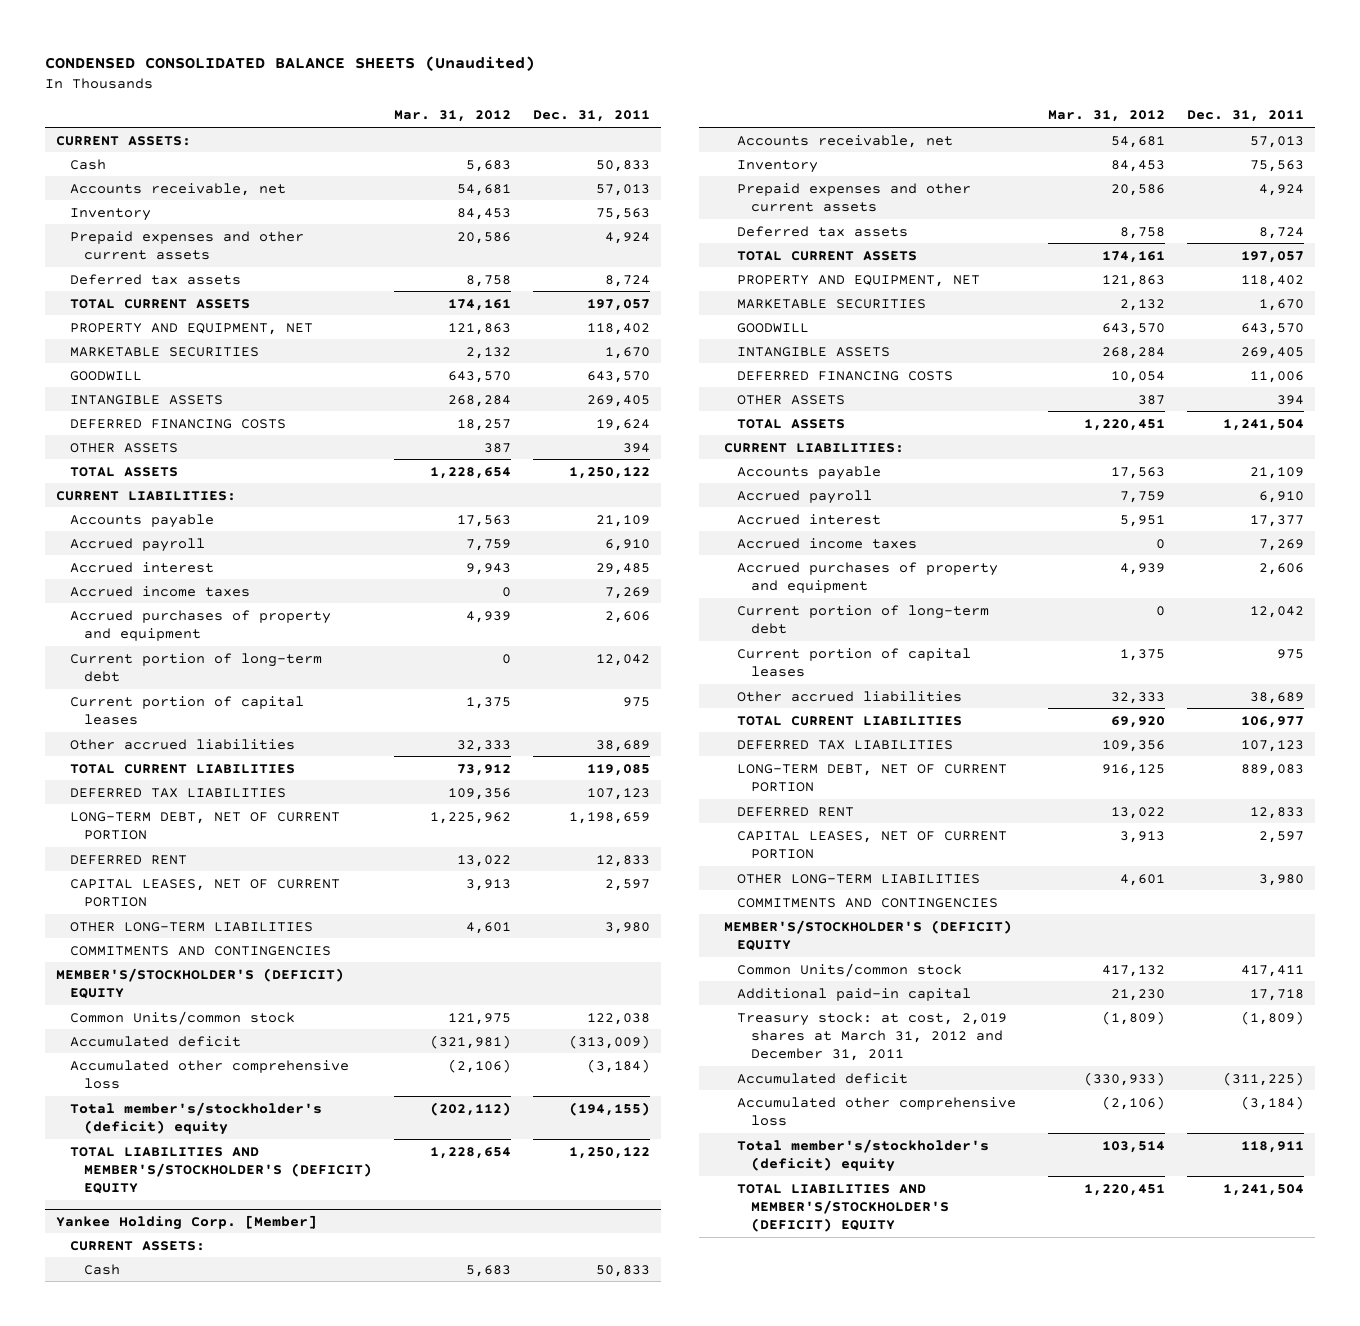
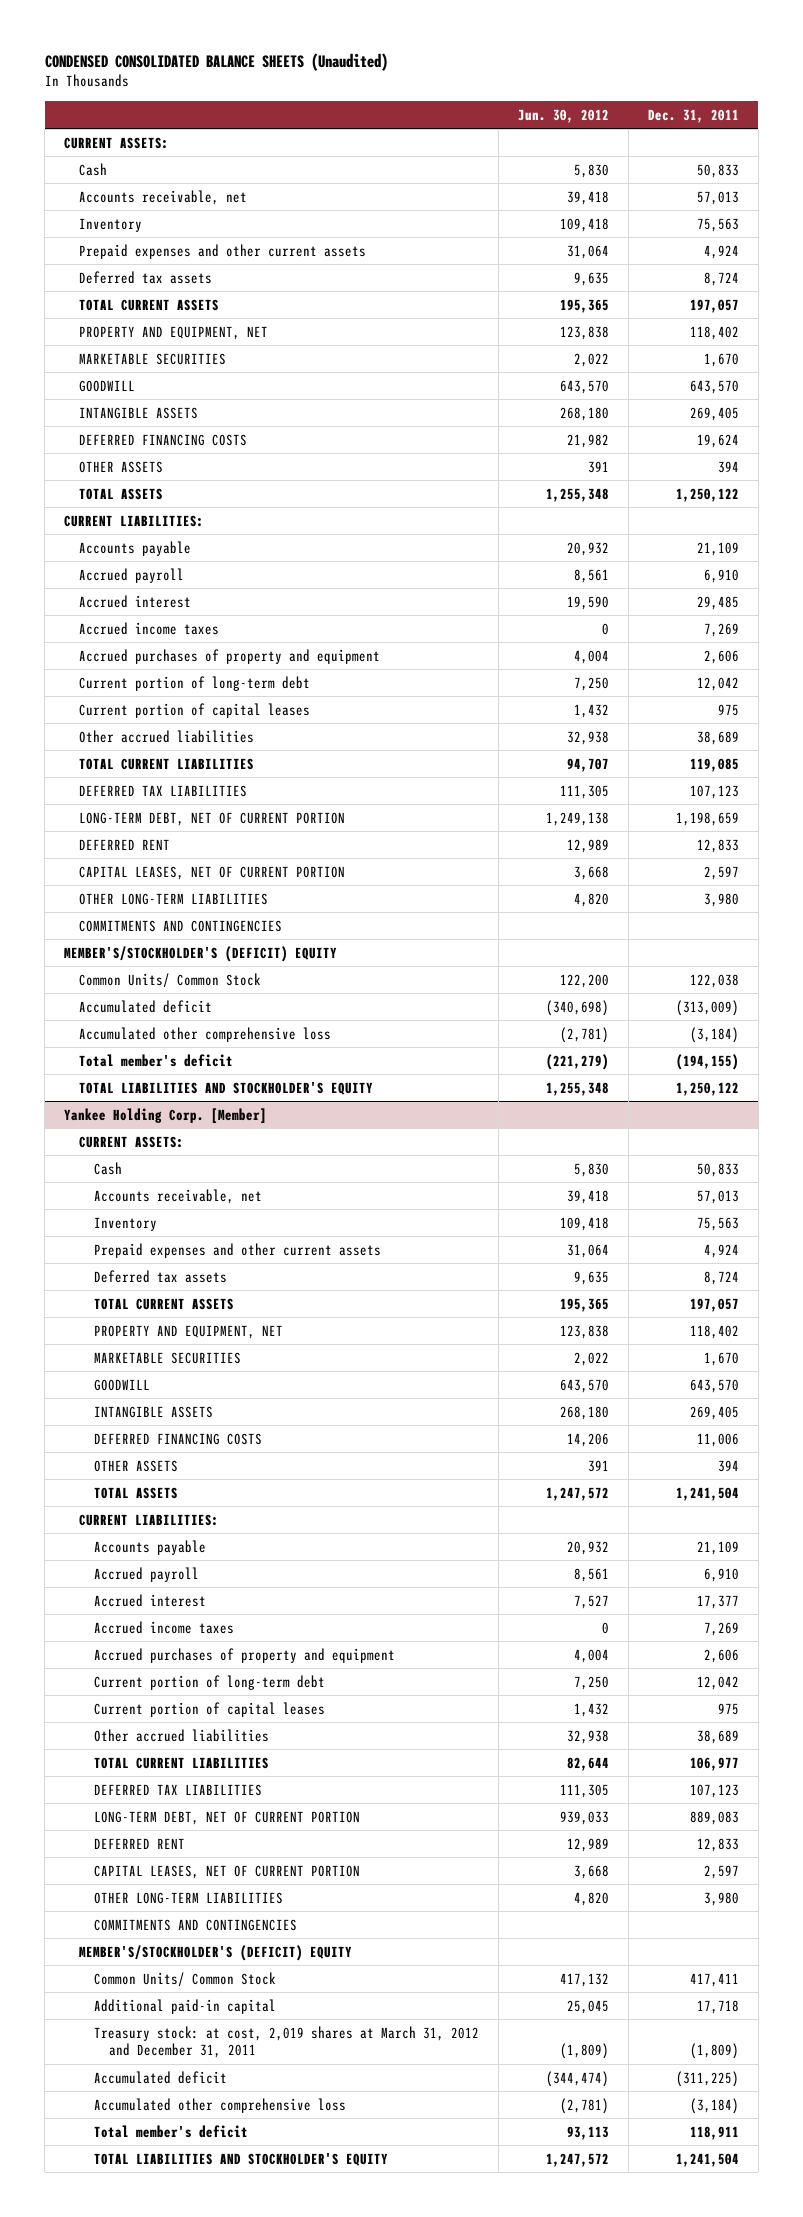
[393,110,511,123] Mar. 31, 2012 -> none
none -> [517,108,609,123] Jun. 30, 2012
[69,1010,295,1025] Common Units/common stock -> [79,972,262,988] Common Units/ Common Stock
[69,1101,322,1135] Total member's/stockholder's (deficit) equity -> [79,1053,234,1067] Total member's deficit
[69,1146,372,1194] TOTAL LIABILITIES AND MEMBER'S/STOCKHOLDER'S (DEFICIT) EQUITY -> [79,1081,374,1095] TOTAL LIABILITIES AND STOCKHOLDER'S EQUITY
[737,962,963,977] Common Units/common stock -> [94,1971,277,1987] Common Units/ Common Stock
[737,1138,990,1172] Total member's/stockholder's (deficit) equity -> [94,2124,249,2138] Total member's deficit
[737,1183,950,1232] TOTAL LIABILITIES AND MEMBER'S/STOCKHOLDER'S (DEFICIT) EQUITY -> [94,2152,389,2166] TOTAL LIABILITIES AND STOCKHOLDER'S EQUITY

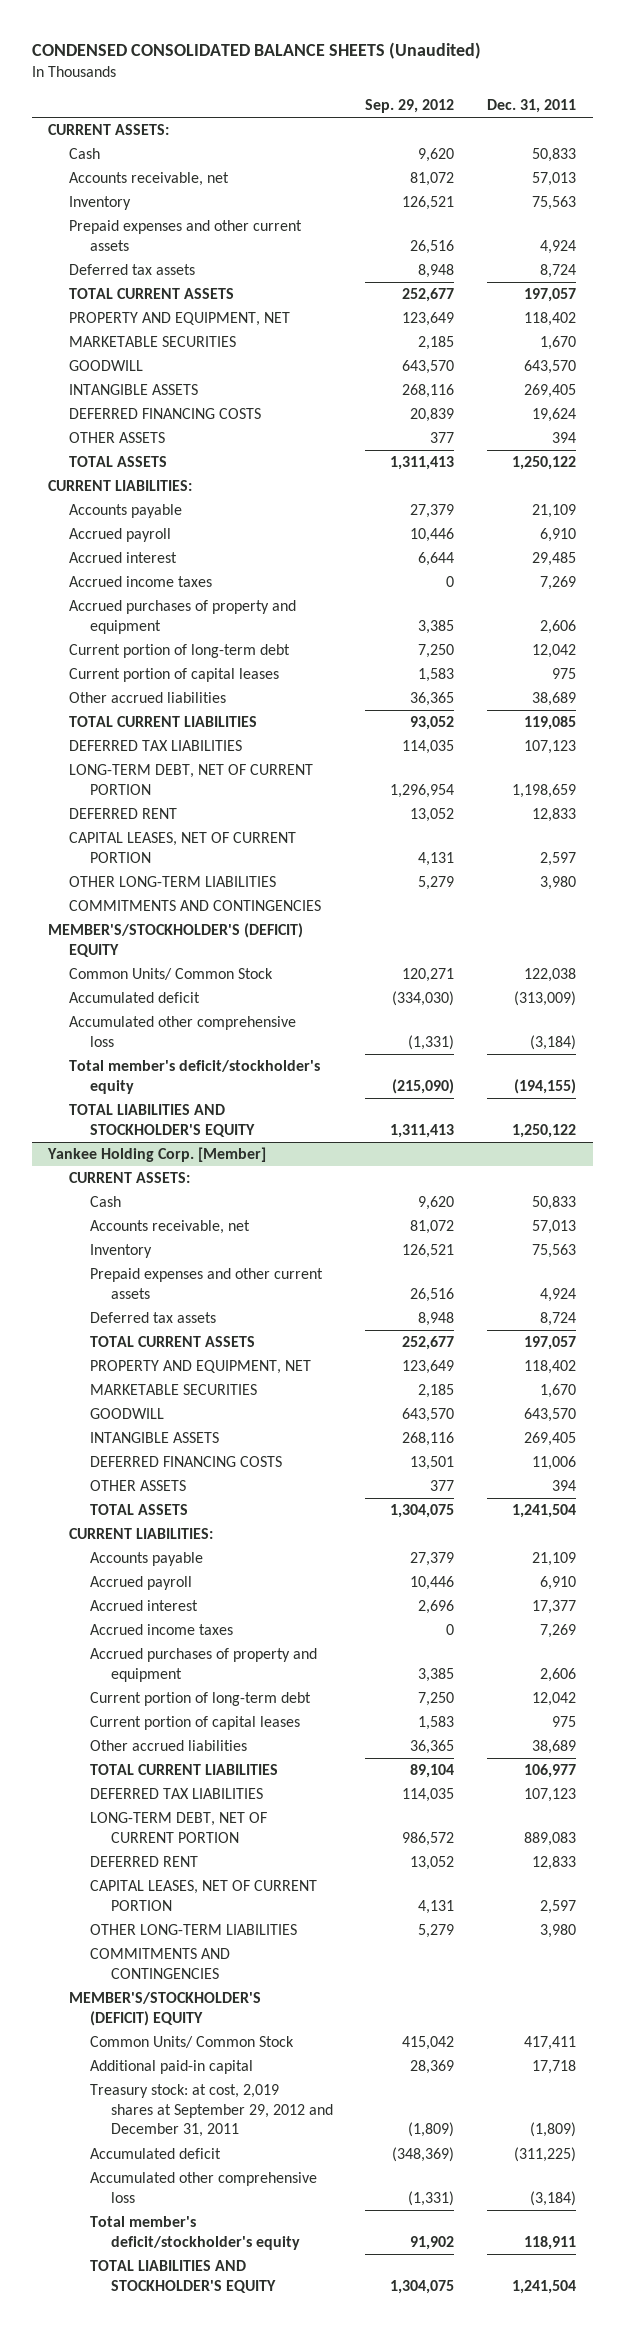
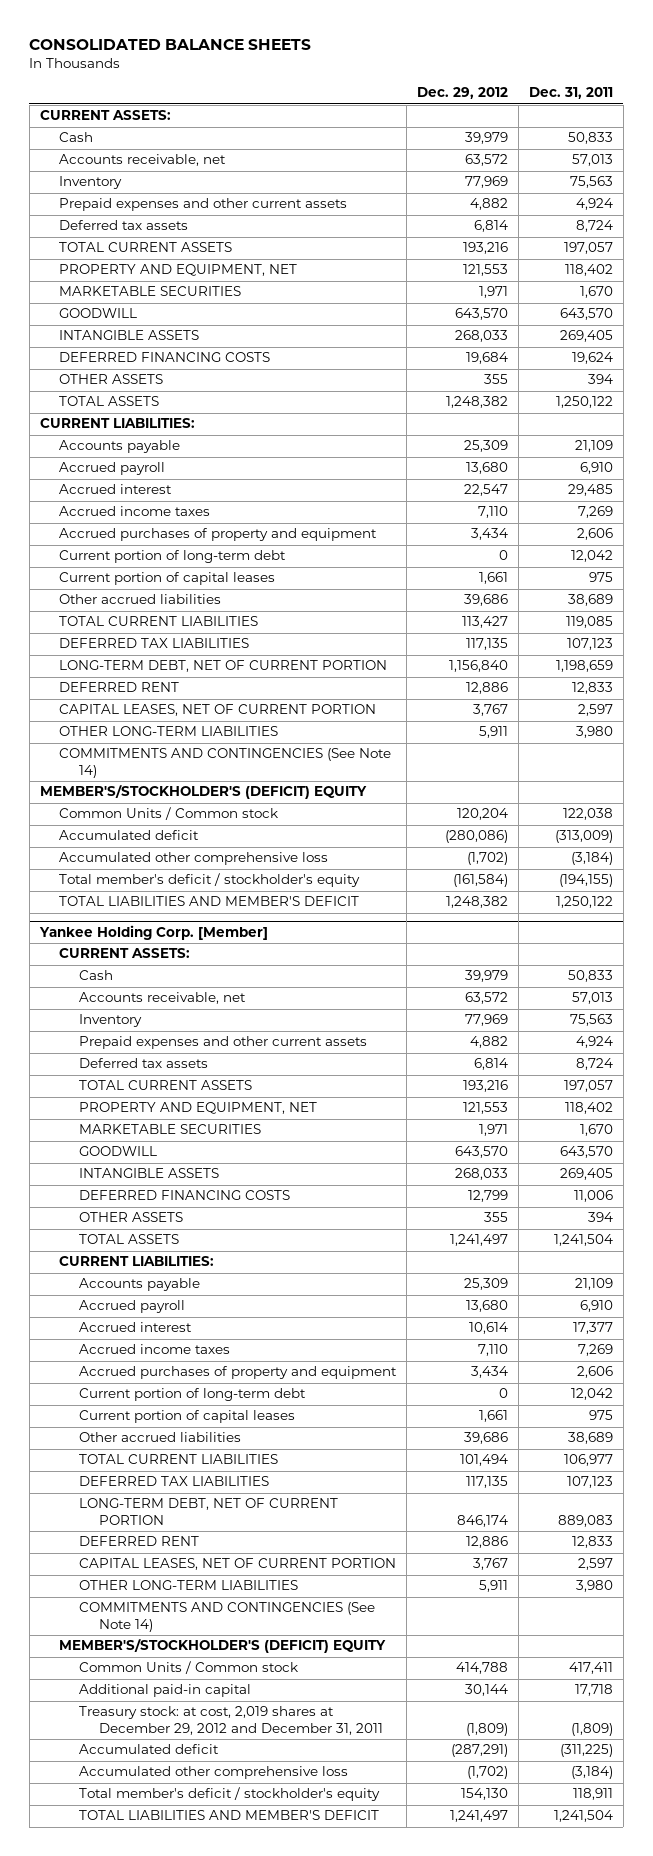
[31,41,481,59] CONDENSED CONSOLIDATED BALANCE SHEETS (Unaudited) -> [29,39,312,51] CONSOLIDATED BALANCE SHEETS
[365,98,455,113] Sep. 29, 2012 -> none
none -> [416,87,508,100] Dec. 29, 2012
[69,900,322,912] COMMITMENTS AND CONTINGENCIES -> [59,748,392,778] COMMITMENTS AND CONTINGENCIES (See Note 14)
[69,968,274,981] Common Units/ Common Stock -> [59,807,279,821] Common Units / Common stock
[69,1060,321,1094] Total member's deficit/stockholder's equity -> [59,873,361,888] Total member's deficit / stockholder's equity
[69,1104,255,1137] TOTAL LIABILITIES AND STOCKHOLDER'S EQUITY -> [59,896,360,907] TOTAL LIABILITIES AND MEMBER'S DEFICIT
[89,1948,230,1979] COMMITMENTS AND CONTINGENCIES -> [78,1602,375,1632] COMMITMENTS AND CONTINGENCIES (See Note 14)
[89,2036,294,2049] Common Units/ Common Stock -> [78,1661,298,1675] Common Units / Common stock
[89,2084,333,2138] Treasury stock: at cost, 2,019 shares at September 29, 2012 and December 31, 2011 -> [78,1706,383,1735] Treasury stock: at cost, 2,019 shares at December 29, 2012 and December 31, 2011
[89,2216,300,2250] Total member's deficit/stockholder's equity -> [78,1787,380,1802] Total member's deficit / stockholder's equity
[89,2260,276,2293] TOTAL LIABILITIES AND STOCKHOLDER'S EQUITY -> [78,1810,379,1821] TOTAL LIABILITIES AND MEMBER'S DEFICIT

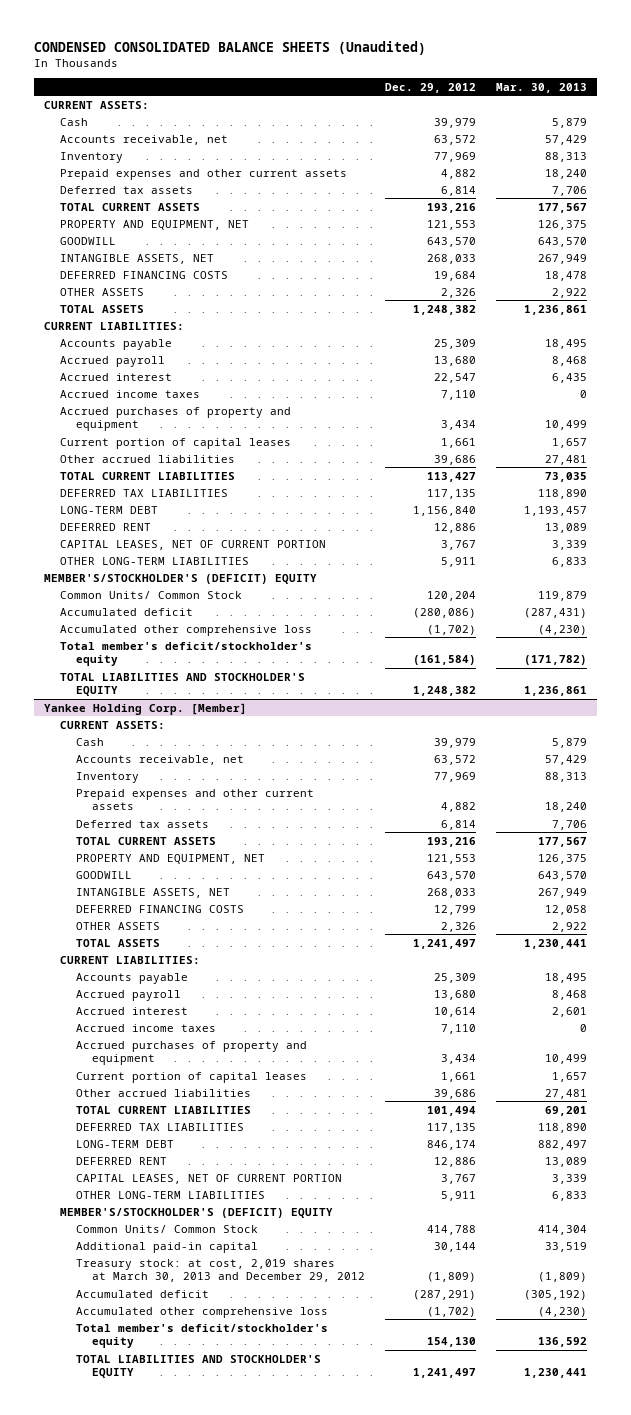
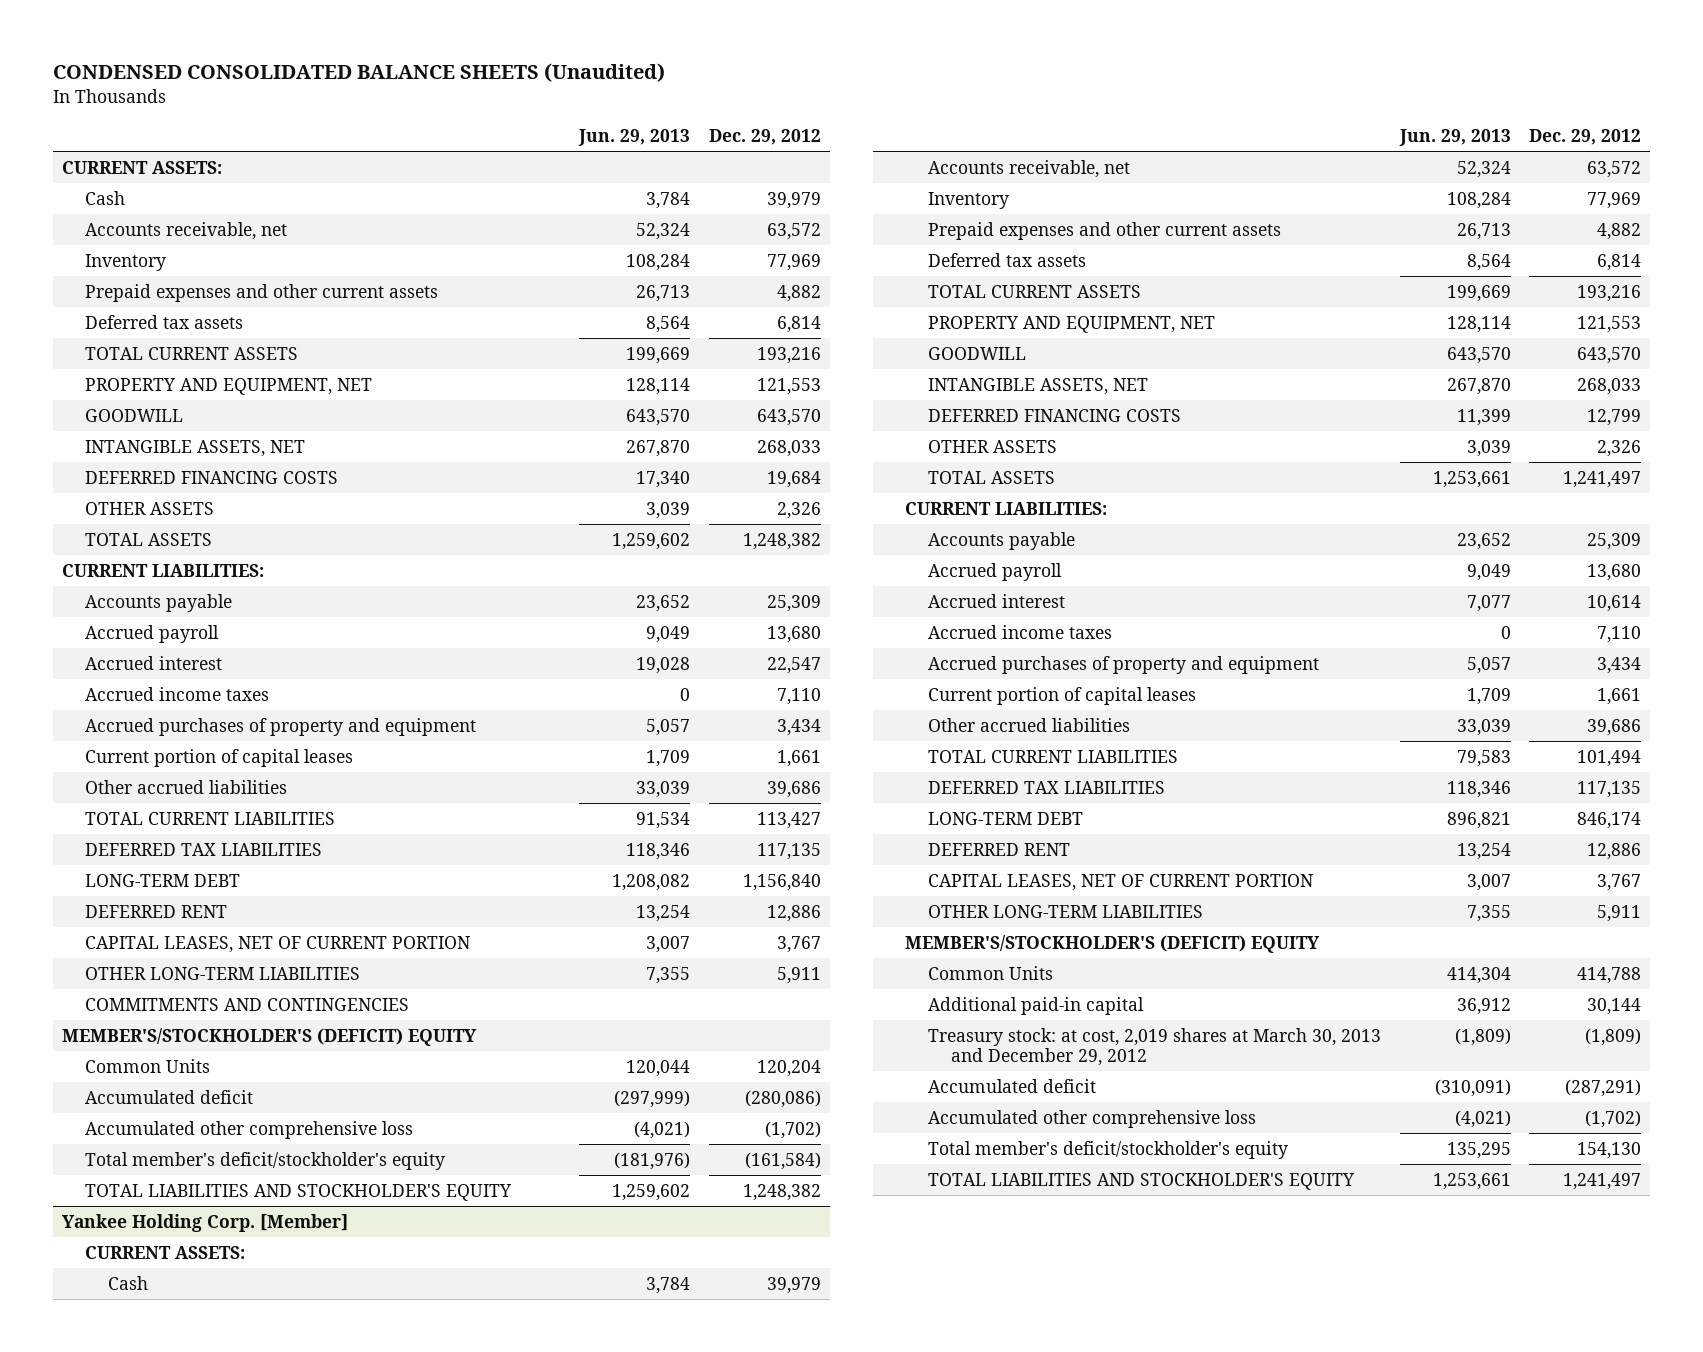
[495,82,587,93] Mar. 30, 2013 -> none
none -> [578,128,691,146] Jun. 29, 2013
none -> [84,997,409,1011] COMMITMENTS AND CONTINGENCIES
[60,590,243,599] Common Units/ Common Stock -> [84,1058,210,1073] Common Units
[76,1224,259,1233] Common Units/ Common Stock -> [928,965,1054,980] Common Units

